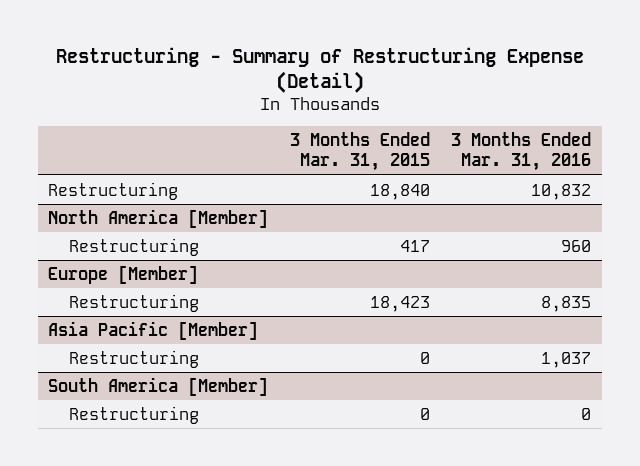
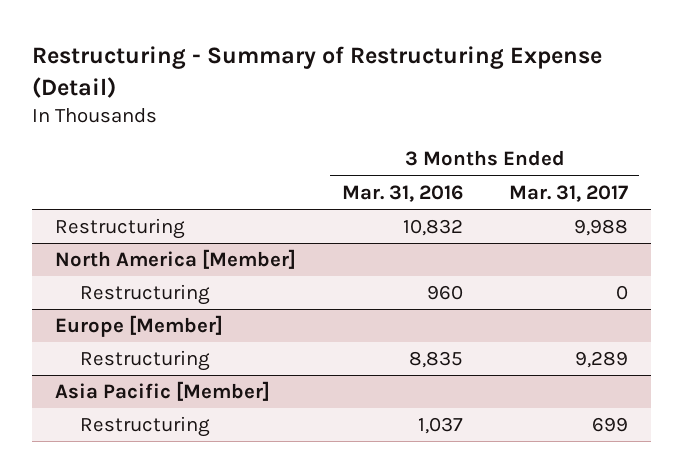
[289,132,430,172] 3 Months Ended Mar. 31, 2015 -> none
none -> [508,184,628,202] Mar. 31, 2017
[48,376,269,396] South America [Member] -> none
[68,405,199,424] Restructuring -> none

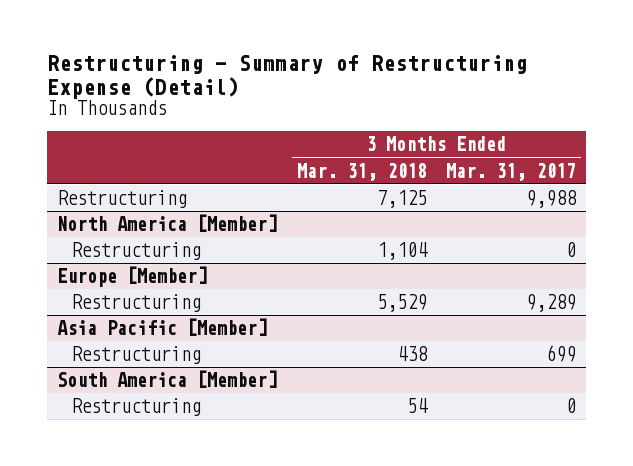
[341,184,463,202] Mar. 31, 2016 -> none
none -> [296,162,427,181] Mar. 31, 2018
none -> [56,370,277,389] South America [Member]
none -> [71,398,202,417] Restructuring

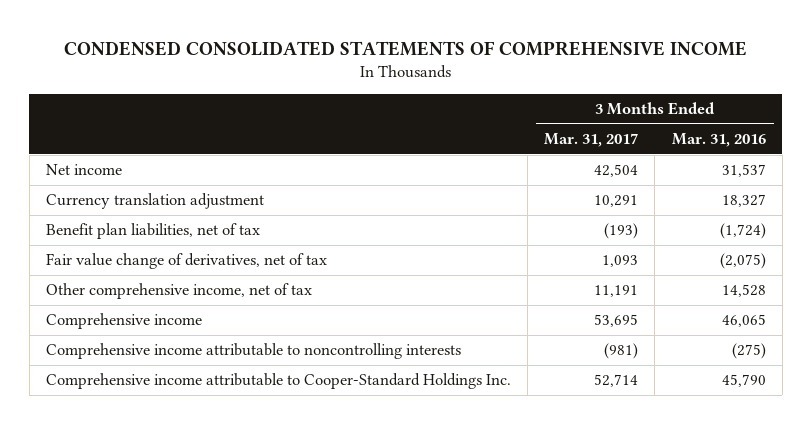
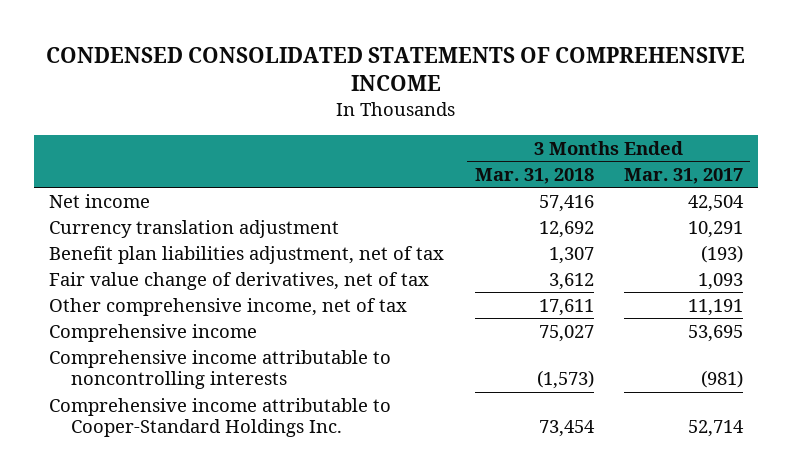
[671,133,766,148] Mar. 31, 2016 -> none
none -> [474,167,594,184] Mar. 31, 2018
[45,223,260,240] Benefit plan liabilities, net of tax -> [49,245,445,264] Benefit plan liabilities adjustment, net of tax

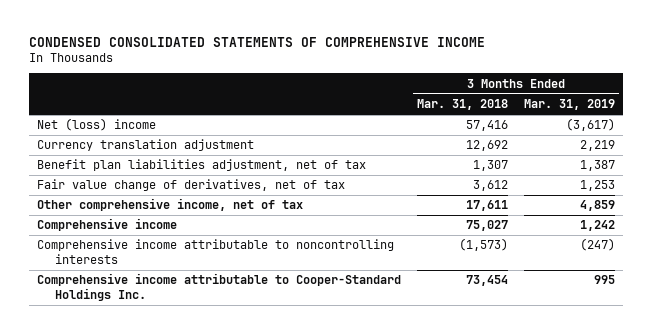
[623,167,743,184] Mar. 31, 2017 -> none
none -> [524,99,616,111] Mar. 31, 2019
[49,193,151,208] Net income -> [36,118,156,132] Net (loss) income

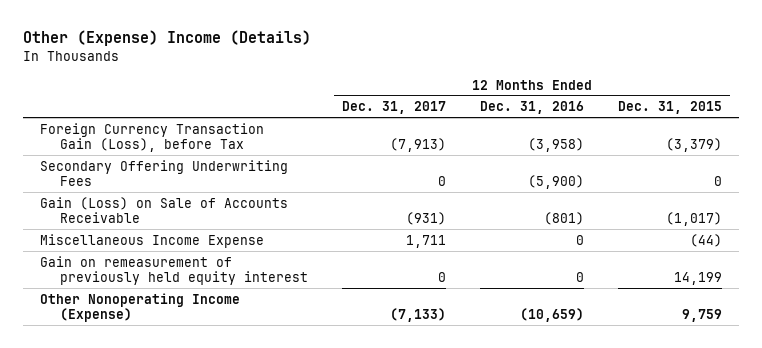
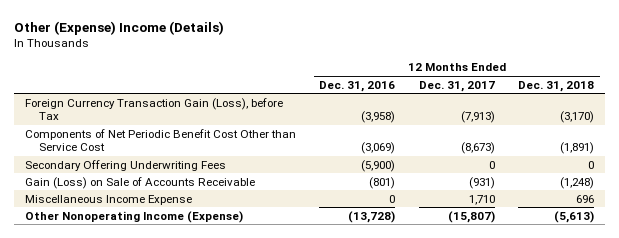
[617,101,722,115] Dec. 31, 2015 -> none
none -> [517,80,594,92] Dec. 31, 2018
none -> [25,128,297,152] Components of Net Periodic Benefit Cost Other than Service Cost
[39,255,309,285] Gain on remeasurement of previously held equity interest -> none
[406,234,447,248] 1,711 -> [468,194,495,205] 1,710
[390,307,447,322] (7,133) -> [447,210,495,223] (15,807)
[519,307,584,322] (10,659) -> [348,210,396,223] (13,728)

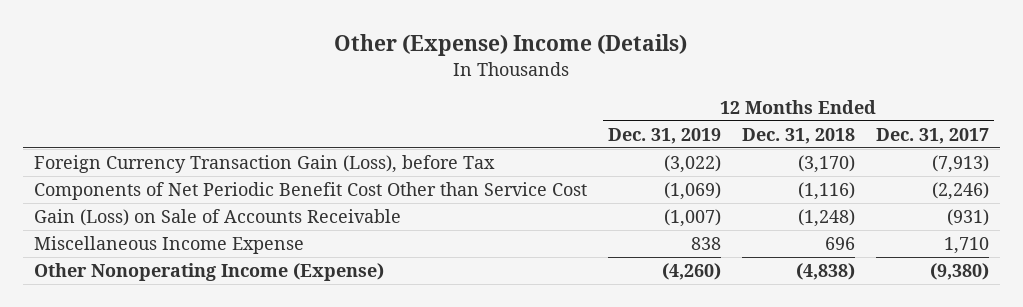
[319,80,396,92] Dec. 31, 2016 -> none
none -> [607,127,721,144] Dec. 31, 2019
[25,159,227,171] Secondary Offering Underwriting Fees -> none
[460,142,495,155] (8,673) -> [932,182,990,201] (2,246)
[559,142,594,155] (1,891) -> [797,182,855,201] (1,116)
[447,210,495,223] (15,807) -> [930,263,990,281] (9,380)
[553,210,594,223] (5,613) -> [795,263,855,281] (4,838)

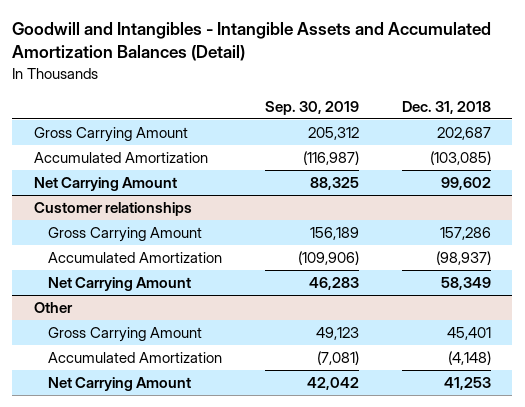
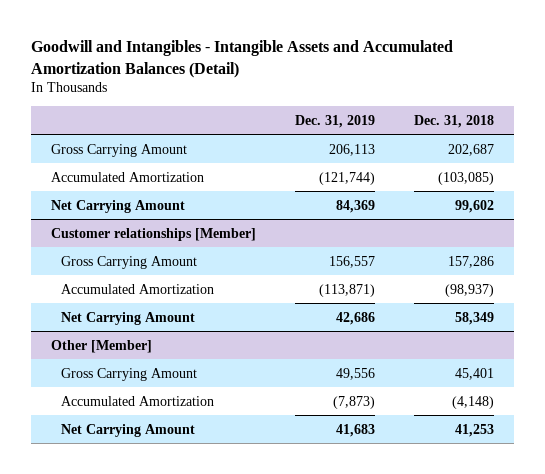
[265,100,360,115] Sep. 30, 2019 -> none
none -> [295,114,376,128] Dec. 31, 2019
[33,202,192,217] Customer relationships -> [50,227,256,241] Customer relationships [Member]
[33,302,73,314] Other -> [50,339,152,353] Other [Member]

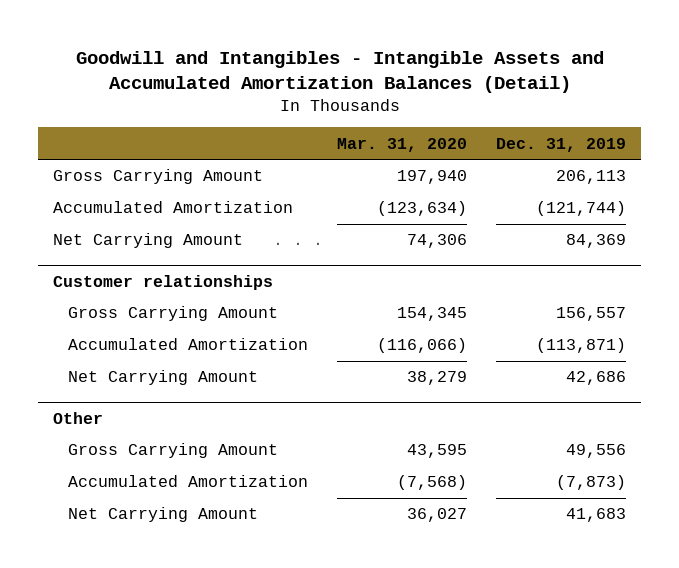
[414,114,495,128] Dec. 31, 2018 -> none
none -> [337,137,468,152] Mar. 31, 2020
[50,227,256,241] Customer relationships [Member] -> [52,274,273,290] Customer relationships
[50,339,152,353] Other [Member] -> [52,411,103,424] Other

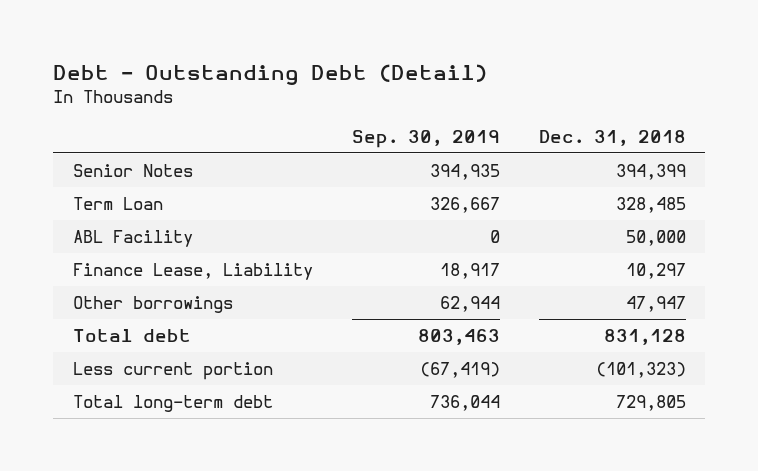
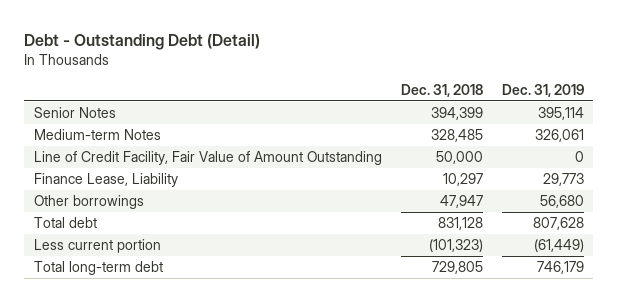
[351,130,500,149] Sep. 30, 2019 -> none
none -> [501,83,584,97] Dec. 31, 2019
[72,196,163,210] Term Loan -> [33,128,161,140] Medium-term Notes
[72,229,193,247] ABL Facility -> [33,150,382,165] Line of Credit Facility, Fair Value of Amount Outstanding

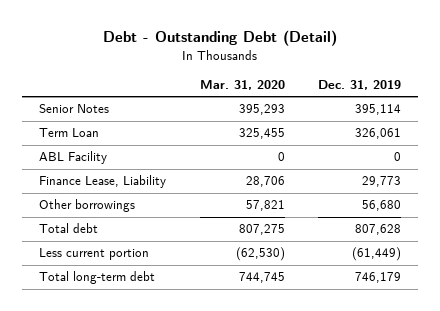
[400,83,483,97] Dec. 31, 2018 -> none
none -> [199,80,285,91] Mar. 31, 2020
[33,128,161,140] Medium-term Notes -> [39,128,100,138] Term Loan
[33,150,382,165] Line of Credit Facility, Fair Value of Amount Outstanding -> [39,151,108,165] ABL Facility

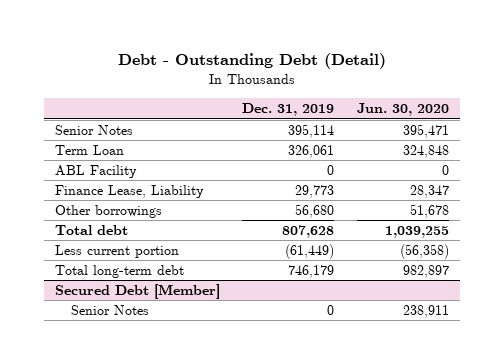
[199,80,285,91] Mar. 31, 2020 -> none
none -> [356,103,449,117] Jun. 30, 2020
none -> [54,283,220,299] Secured Debt [Member]
none -> [70,304,149,315] Senior Notes

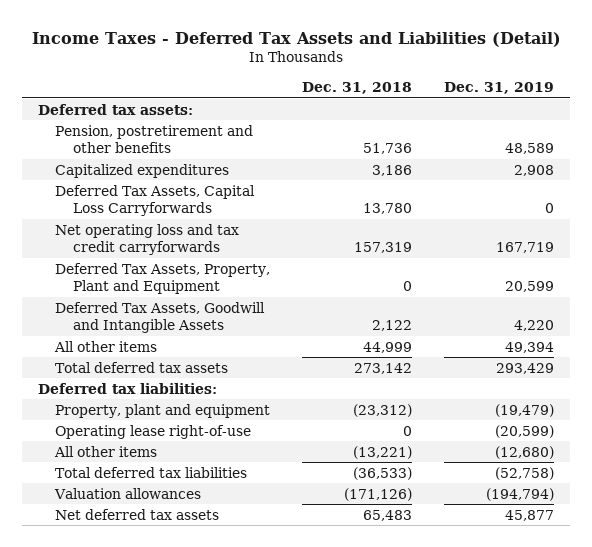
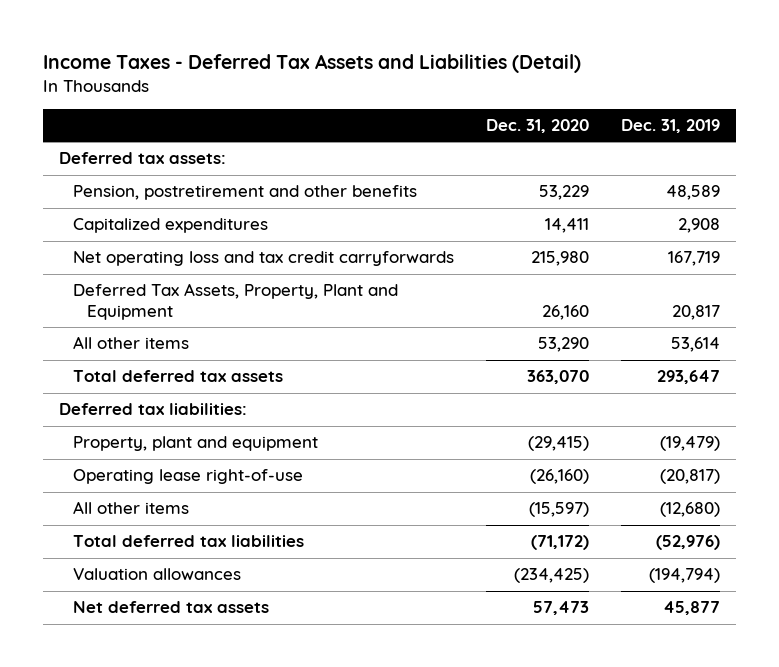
[302,81,413,94] Dec. 31, 2018 -> none
none -> [486,118,590,133] Dec. 31, 2020
[55,184,256,217] Deferred Tax Assets, Capital Loss Carryforwards -> none
[55,301,266,334] Deferred Tax Assets, Goodwill and Intangible Assets -> none
[505,281,555,293] 20,599 -> [672,304,721,320] 20,817
[505,341,555,353] 49,394 -> [671,337,721,353] 53,614
[496,362,555,374] 293,429 -> [657,370,721,385] 293,647
[495,424,555,438] (20,599) -> [660,469,721,485] (20,817)
[495,466,555,480] (52,758) -> [656,535,721,551] (52,976)

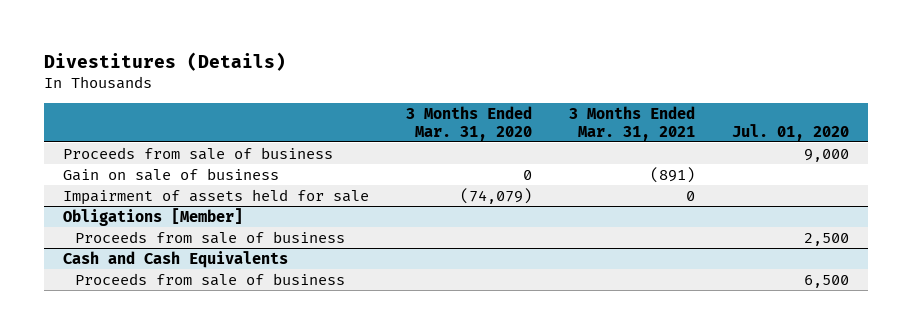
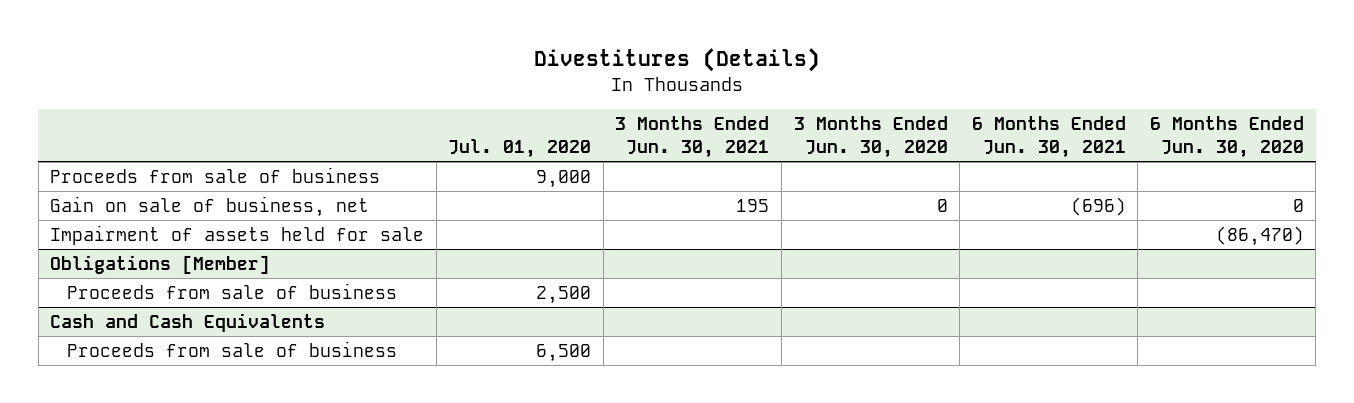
[406,106,533,141] 3 Months Ended Mar. 31, 2020 -> none
[569,106,696,141] 3 Months Ended Mar. 31, 2021 -> none
none -> [615,115,770,159] 3 Months Ended Jun. 30, 2021
none -> [793,115,948,159] 3 Months Ended Jun. 30, 2020
none -> [971,115,1126,159] 6 Months Ended Jun. 30, 2021
none -> [1149,115,1304,159] 6 Months Ended Jun. 30, 2020
[62,167,279,181] Gain on sale of business -> [50,195,370,217] Gain on sale of business, net

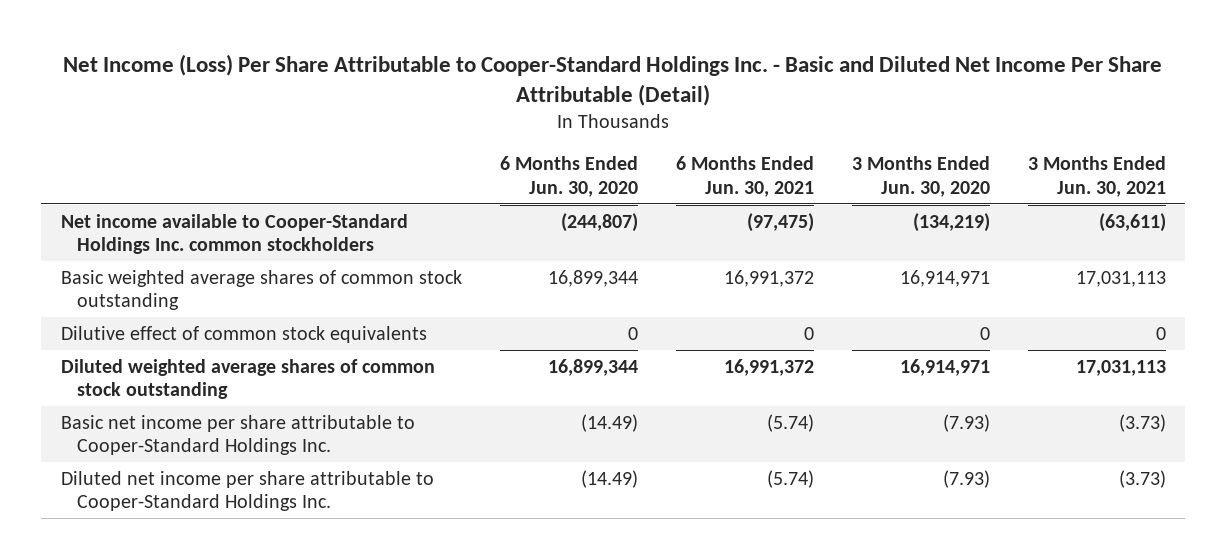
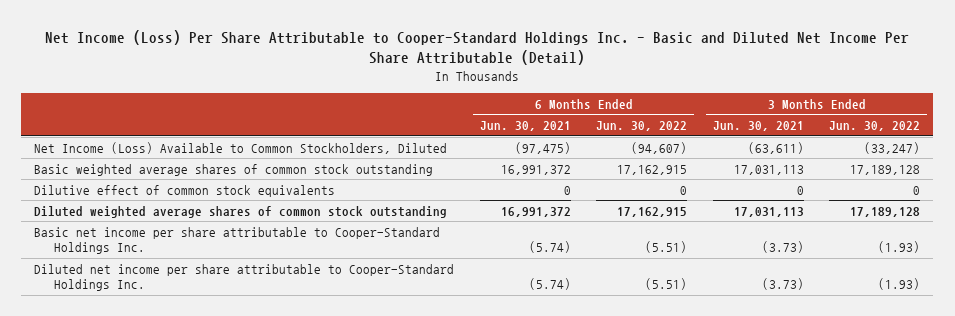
[499,156,638,197] 6 Months Ended Jun. 30, 2020 -> none
[851,156,990,197] 3 Months Ended Jun. 30, 2020 -> none
none -> [596,121,688,132] Jun. 30, 2022
none -> [829,121,921,132] Jun. 30, 2022
[60,213,408,255] Net income available to Cooper-Standard Holdings Inc. common stockholders -> [34,141,448,154] Net Income (Loss) Available to Common Stockholders, Diluted

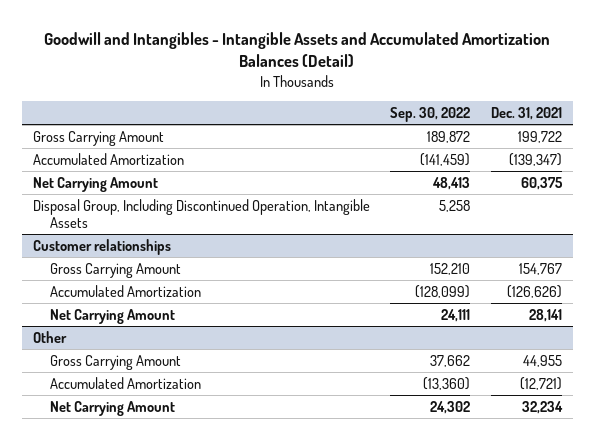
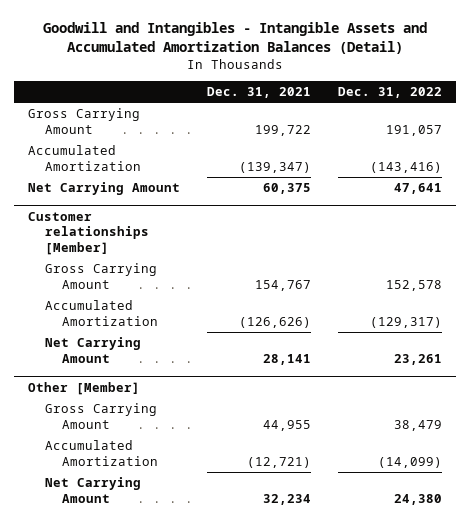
[390,106,471,122] Sep. 30, 2022 -> none
none -> [338,87,443,99] Dec. 31, 2022
[32,198,370,229] Disposal Group, Including Discontinued Operation, Intangible Assets -> none
[32,238,171,255] Customer relationships -> [27,211,149,255] Customer relationships [Member]
[32,330,67,343] Other -> [27,381,140,395] Other [Member]

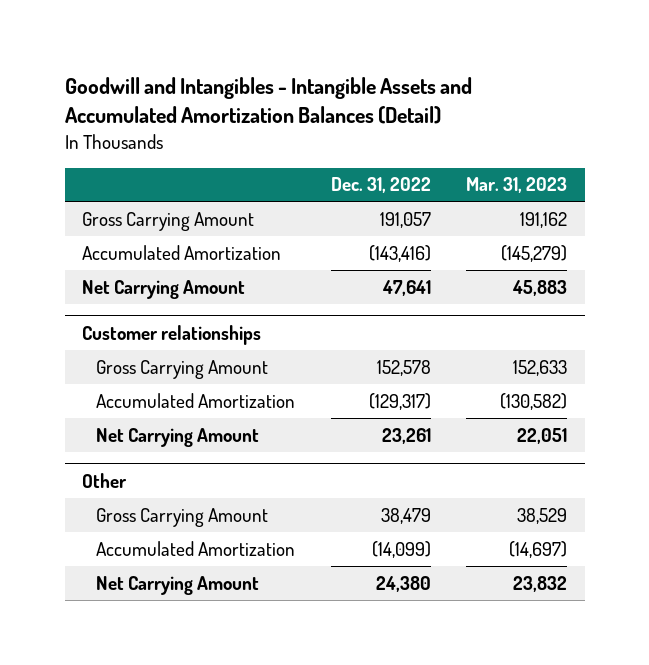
[206,87,311,99] Dec. 31, 2021 -> none
none -> [465,177,567,194] Mar. 31, 2023
[27,211,149,255] Customer relationships [Member] -> [82,324,262,345] Customer relationships
[27,381,140,395] Other [Member] -> [82,472,128,488] Other

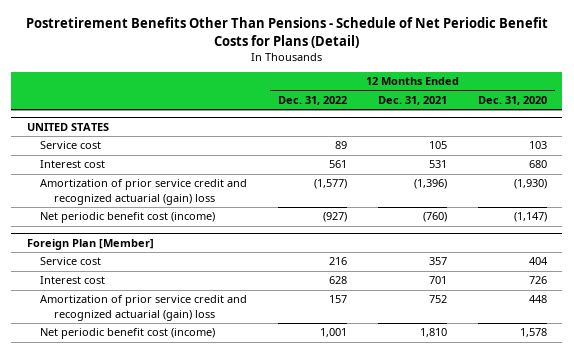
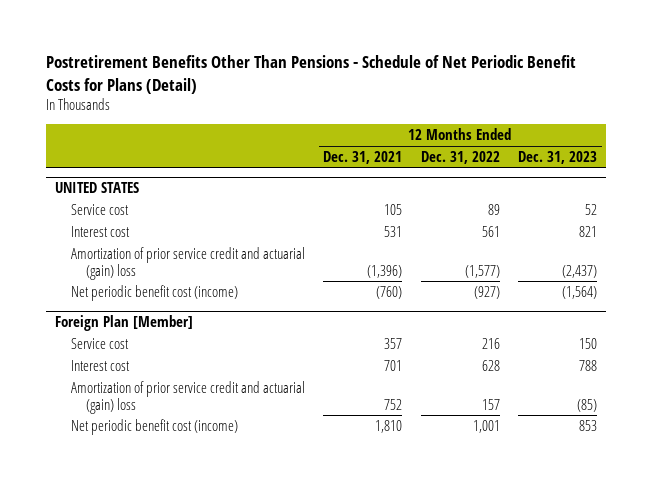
[477,95,547,105] Dec. 31, 2020 -> none
none -> [518,151,598,165] Dec. 31, 2023
[40,179,248,205] Amortization of prior service credit and recognized actuarial (gain) loss -> [70,246,305,280] Amortization of prior service credit and actuarial (gain) loss
[40,295,248,321] Amortization of prior service credit and recognized actuarial (gain) loss -> [70,380,305,414] Amortization of prior service credit and actuarial (gain) loss

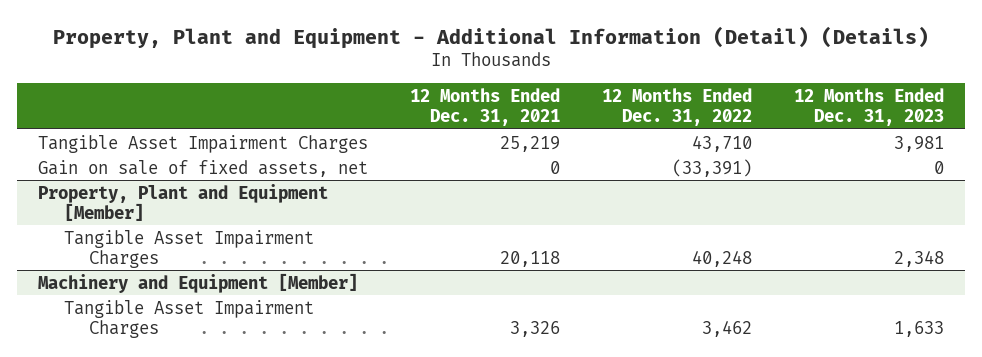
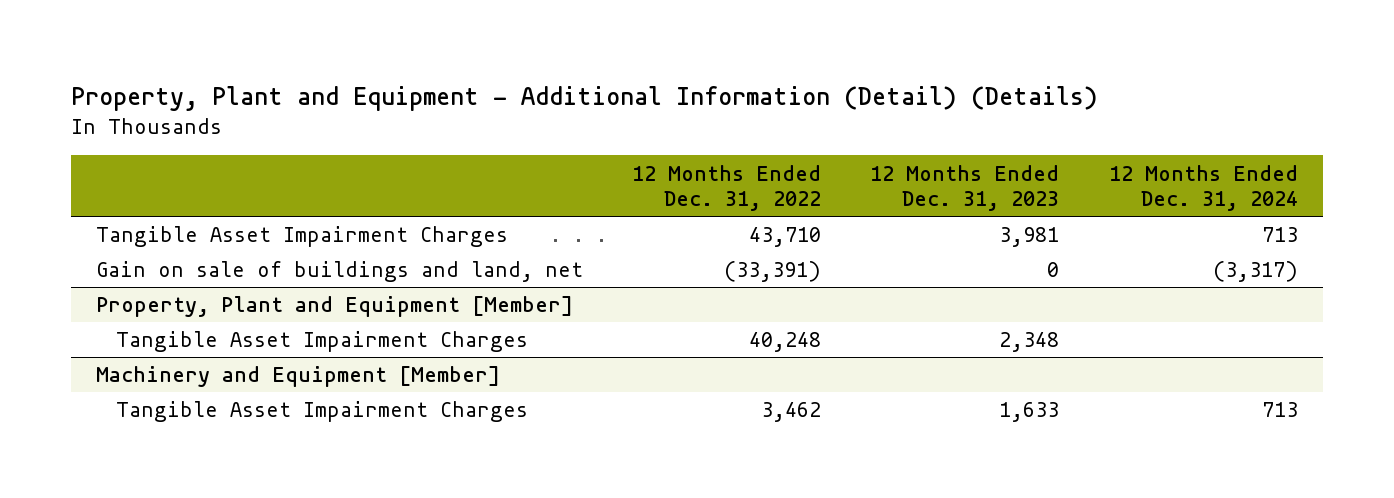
[410,87,561,126] 12 Months Ended Dec. 31, 2021 -> none
none -> [1108,164,1298,211] 12 Months Ended Dec. 31, 2024
[38,159,369,177] Gain on sale of fixed assets, net -> [95,261,583,283] Gain on sale of buildings and land, net

